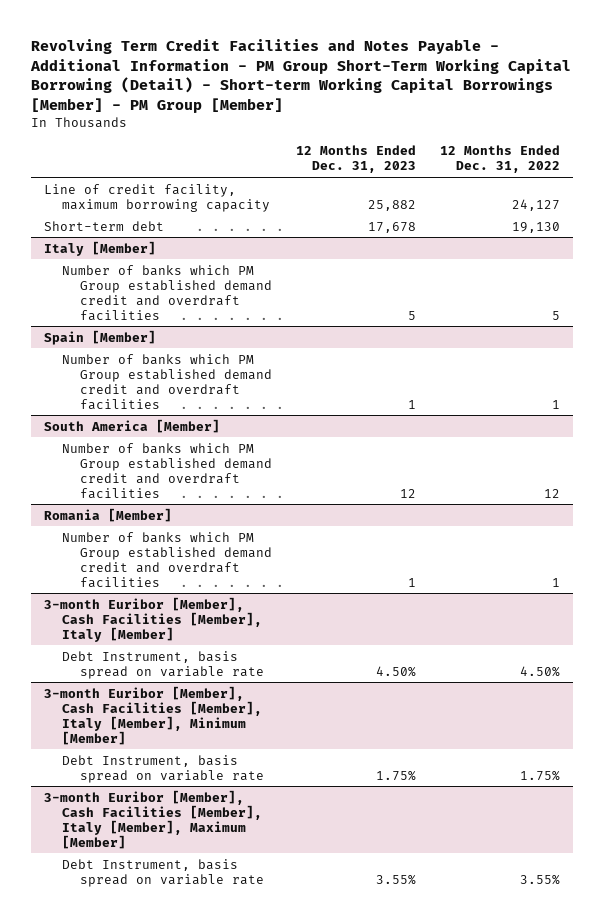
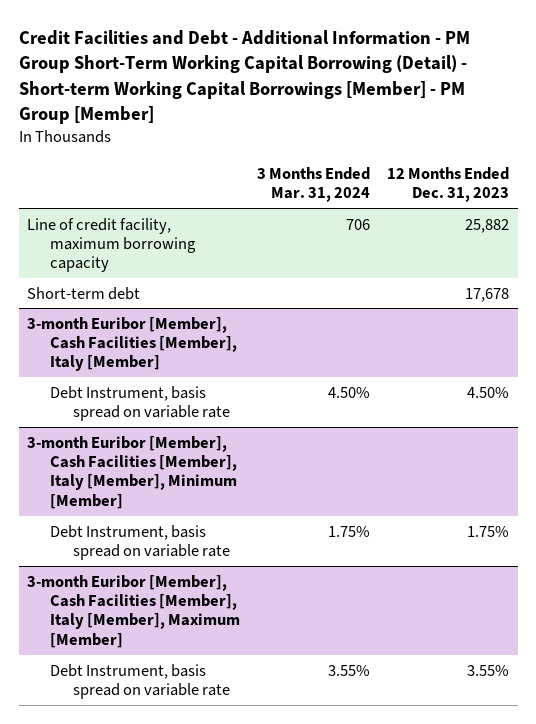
[30,39,572,113] Revolving Term Credit Facilities and Notes Payable - Additional Information - PM Group Short-Term Working Capital Borrowing (Detail) - Short-term Working Capital Borrowings [Member] - PM Group [Member] -> [18,30,470,125] Credit Facilities and Debt - Additional Information - PM Group Short-Term Working Capital Borrowing (Detail) - Short-term Working Capital Borrowings [Member] - PM Group [Member]
[440,145,561,174] 12 Months Ended Dec. 31, 2022 -> none
none -> [257,166,371,203] 3 Months Ended Mar. 31, 2024
[43,240,156,256] Italy [Member] -> none
[61,264,273,321] Number of banks which PM Group established demand credit and overdraft facilities -> none
[43,329,156,345] Spain [Member] -> none
[61,353,273,410] Number of banks which PM Group established demand credit and overdraft facilities -> none
[43,418,220,433] South America [Member] -> none
[61,442,273,499] Number of banks which PM Group established demand credit and overdraft facilities -> none
[43,507,172,522] Romania [Member] -> none
[61,531,273,588] Number of banks which PM Group established demand credit and overdraft facilities -> none

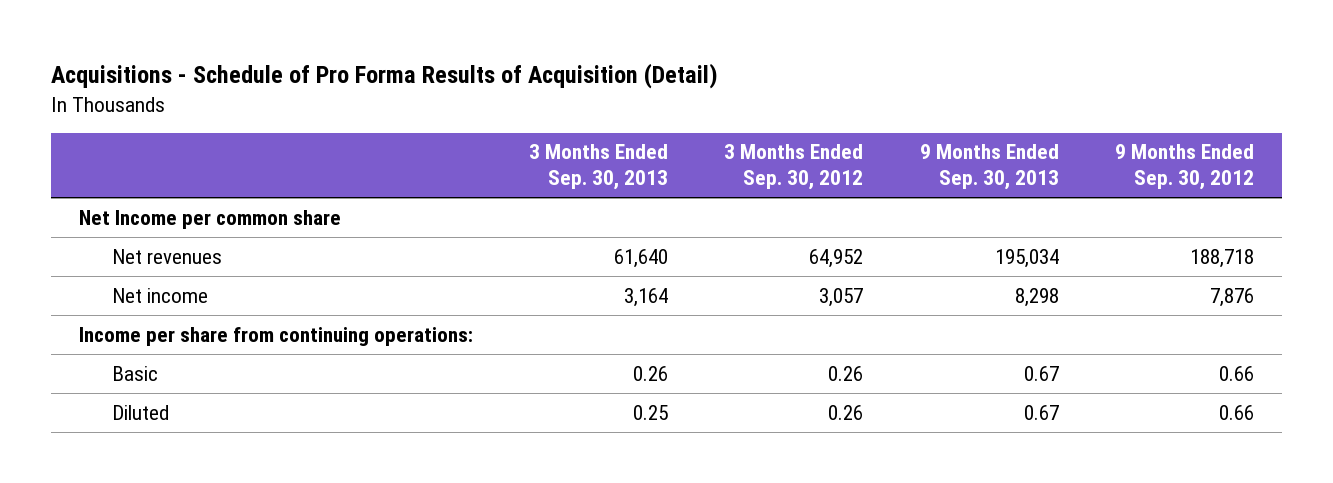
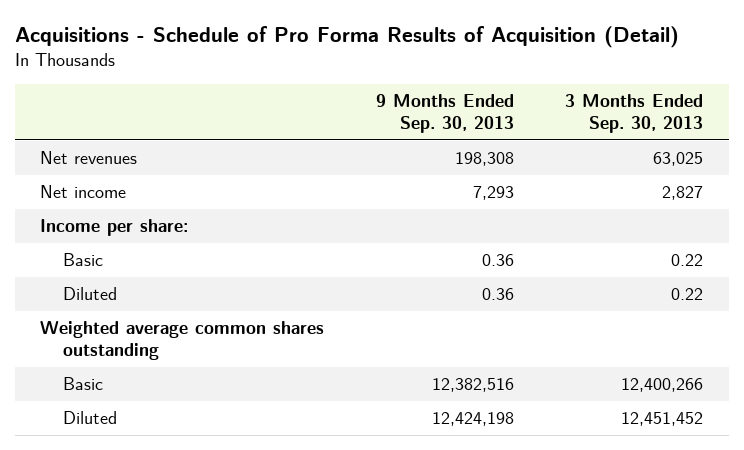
[724,144,864,191] 3 Months Ended Sep. 30, 2012 -> none
[1114,144,1254,191] 9 Months Ended Sep. 30, 2012 -> none
[78,209,341,229] Net Income per common share -> none
[614,248,669,268] 61,640 -> [653,152,704,167] 63,025
[994,248,1059,268] 195,034 -> [454,152,514,167] 198,308
[624,287,669,307] 3,164 -> [662,186,704,201] 2,827
[1014,287,1059,307] 8,298 -> [472,186,514,201] 7,293
[78,326,473,346] Income per share from continuing operations: -> [40,219,189,237] Income per share:
[633,365,669,381] 0.26 -> [671,254,704,267] 0.22
[1023,365,1059,381] 0.67 -> [481,254,514,267] 0.36
[633,404,669,420] 0.25 -> [671,288,704,301] 0.22
[1023,404,1059,420] 0.67 -> [481,288,514,301] 0.36
none -> [40,321,325,361] Weighted average common shares outstanding
none -> [63,377,104,391] Basic
none -> [63,411,118,425] Diluted

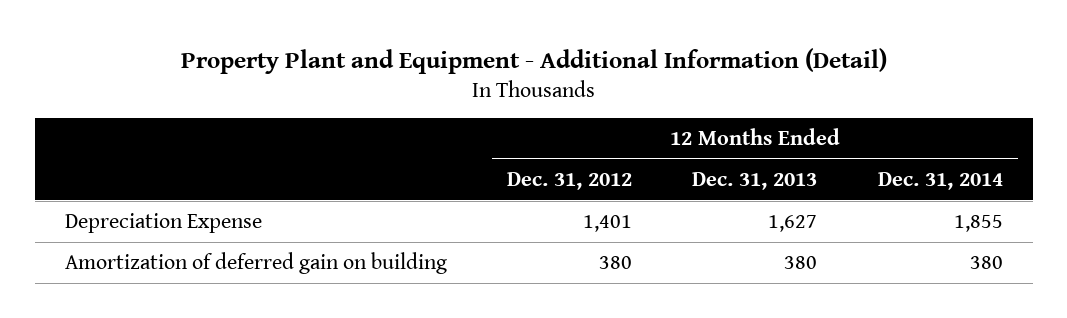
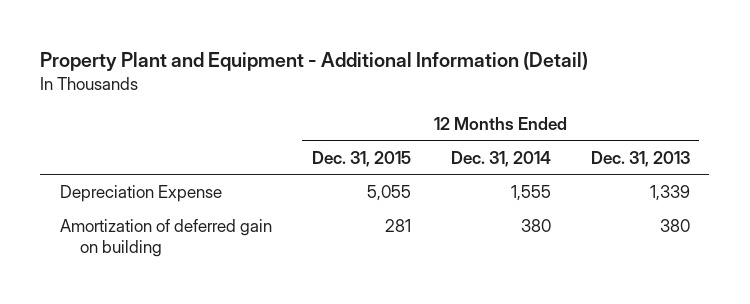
[506,171,632,190] Dec. 31, 2012 -> none
none -> [312,150,412,167] Dec. 31, 2015
[768,215,818,233] 1,627 -> [649,185,690,202] 1,339
[953,215,1003,233] 1,855 -> [510,185,551,202] 1,555

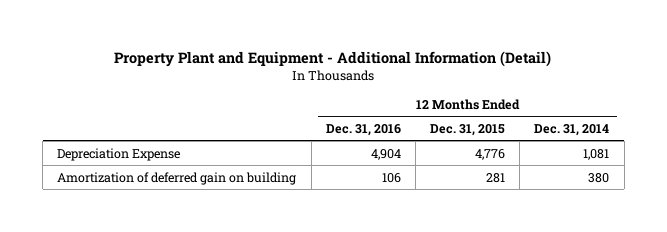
[590,150,690,167] Dec. 31, 2013 -> none
none -> [325,123,401,136] Dec. 31, 2016
[367,185,412,202] 5,055 -> [475,148,506,160] 4,776
[510,185,551,202] 1,555 -> [583,148,610,160] 1,081

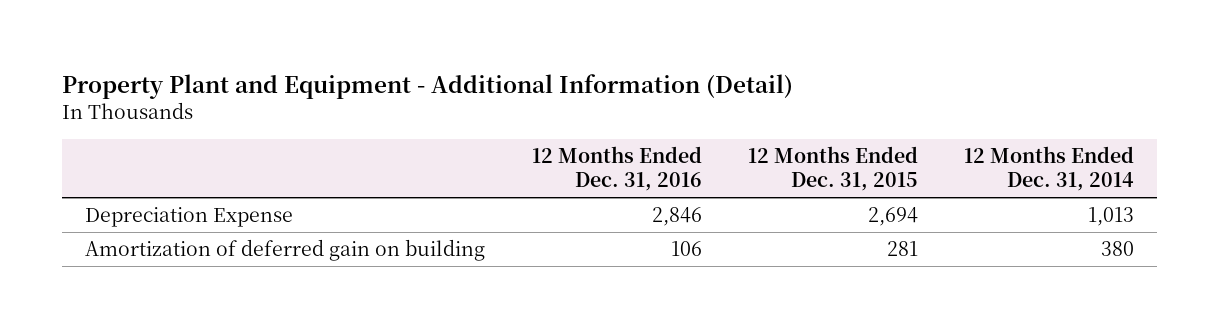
[370,148,401,160] 4,904 -> [651,207,702,227] 2,846
[475,148,506,160] 4,776 -> [867,207,918,227] 2,694
[583,148,610,160] 1,081 -> [1088,207,1135,227] 1,013

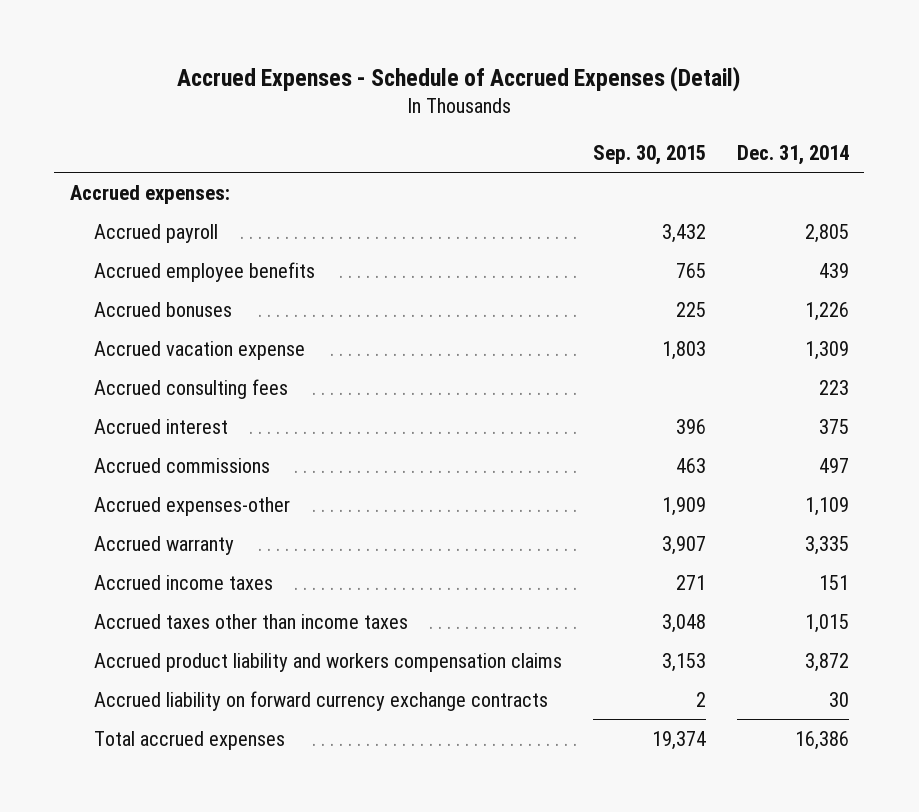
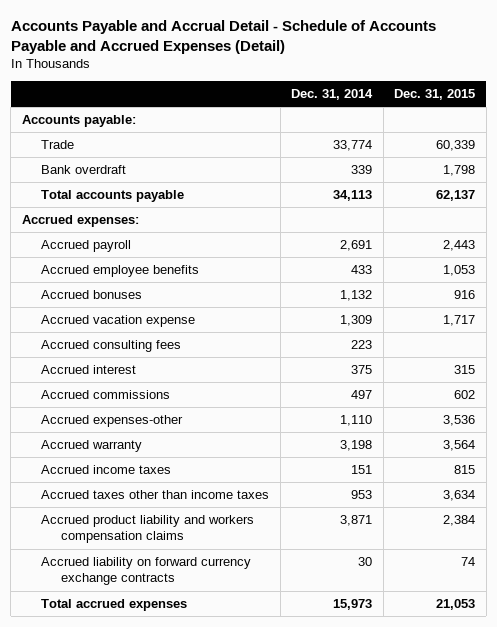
[177,65,741,92] Accrued Expenses - Schedule of Accrued Expenses (Detail) -> [10,19,436,54] Accounts Payable and Accrual Detail - Schedule of Accounts Payable and Accrued Expenses (Detail)
[592,145,706,166] Sep. 30, 2015 -> none
none -> [394,88,476,100] Dec. 31, 2015
none -> [21,115,136,128] Accounts payable:
none -> [41,140,75,150] Trade
none -> [41,165,127,175] Bank overdraft
none -> [41,190,185,203] Total accounts payable
[804,223,849,243] 2,805 -> [340,240,373,252] 2,691
[818,262,849,278] 439 -> [351,265,373,275] 433
[804,301,849,321] 1,226 -> [340,290,373,302] 1,132
[804,496,849,516] 1,109 -> [340,415,373,427] 1,110
[804,535,849,555] 3,335 -> [340,440,373,452] 3,198
[804,613,849,633] 1,015 -> [351,490,373,500] 953
[804,652,849,672] 3,872 -> [340,515,373,527] 3,871
[794,730,849,750] 16,386 -> [333,599,373,611] 15,973

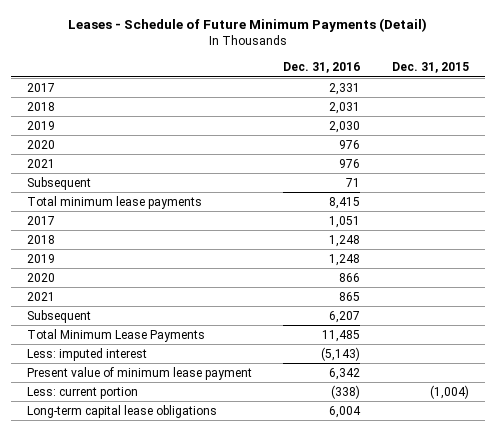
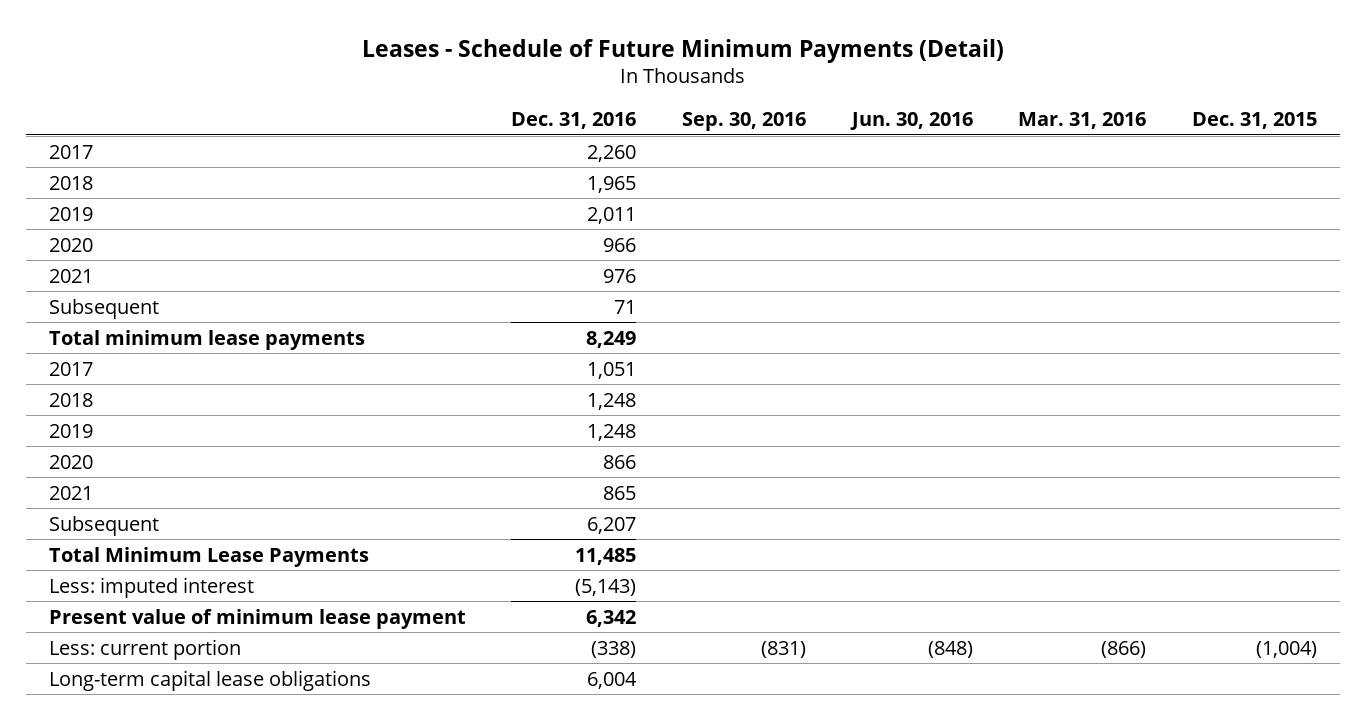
none -> [681,111,806,131] Sep. 30, 2016
none -> [849,111,973,130] Jun. 30, 2016
none -> [1018,111,1147,129] Mar. 31, 2016
[329,82,361,95] 2,331 -> [587,144,637,162] 2,260
[329,101,361,114] 2,031 -> [587,175,637,193] 1,965
[329,120,361,133] 2,030 -> [587,206,637,224] 2,011
[339,139,361,149] 976 -> [603,237,637,252] 966
[329,196,361,209] 8,415 -> [586,330,637,348] 8,249

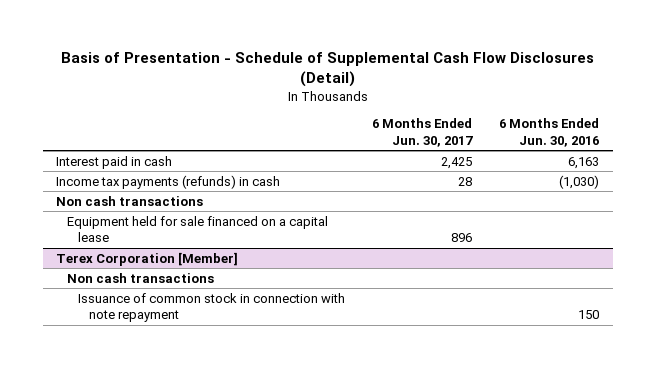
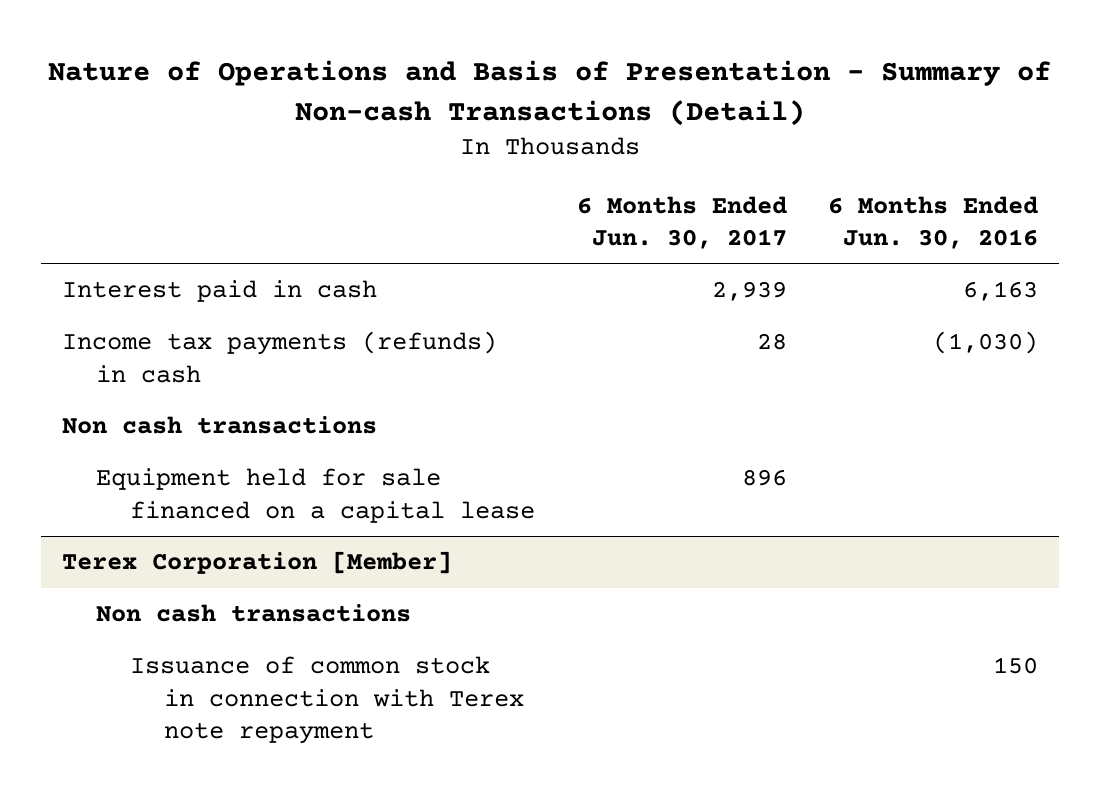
[60,51,594,88] Basis of Presentation - Schedule of Supplemental Cash Flow Disclosures (Detail) -> [48,60,1052,126] Nature of Operations and Basis of Presentation - Summary of Non-cash Transactions (Detail)
[441,156,473,169] 2,425 -> [711,281,787,302] 2,939
[77,292,345,323] Issuance of common stock in connection with note repayment -> [130,656,525,744] Issuance of common stock in connection with Terex note repayment

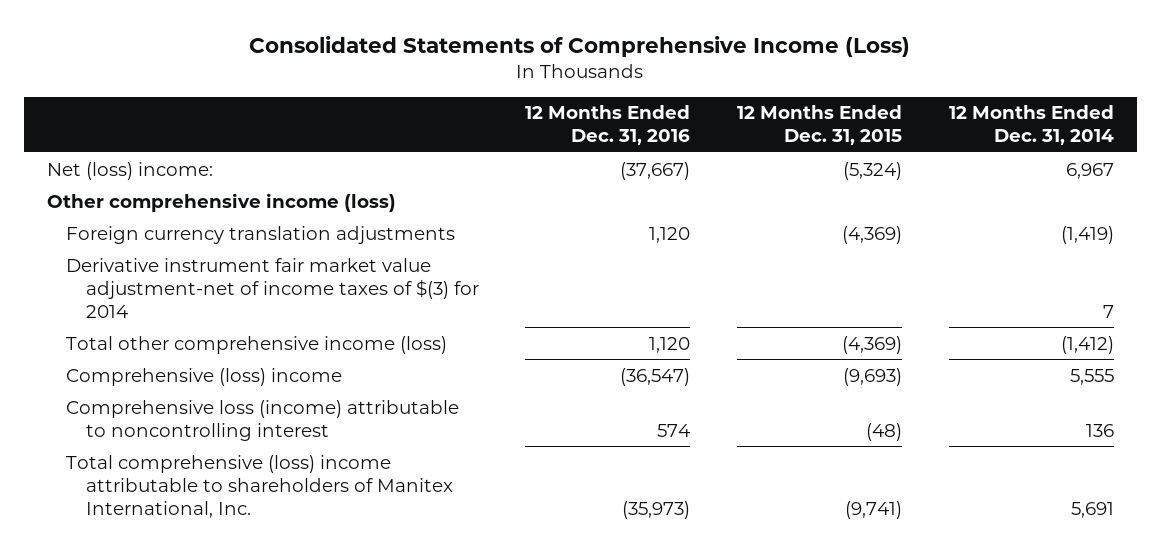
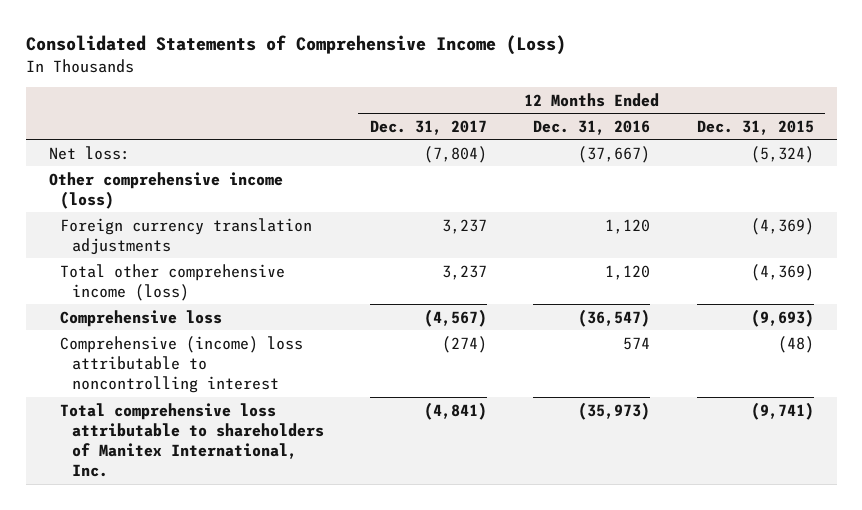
[948,105,1114,146] 12 Months Ended Dec. 31, 2014 -> none
none -> [369,119,487,135] Dec. 31, 2017
[47,161,214,180] Net (loss) income: -> [48,145,130,160] Net loss:
[66,257,479,319] Derivative instrument fair market value adjustment-net of income taxes of $(3) for 2014 -> none
[66,367,343,386] Comprehensive (loss) income -> [60,309,223,327] Comprehensive loss
[66,399,460,441] Comprehensive loss (income) attributable to noncontrolling interest -> [60,335,304,394] Comprehensive (income) loss attributable to noncontrolling interest
[66,454,453,519] Total comprehensive (loss) income attributable to shareholders of Manitex International, Inc. -> [60,402,324,478] Total comprehensive loss attributable to shareholders of Manitex International, Inc.

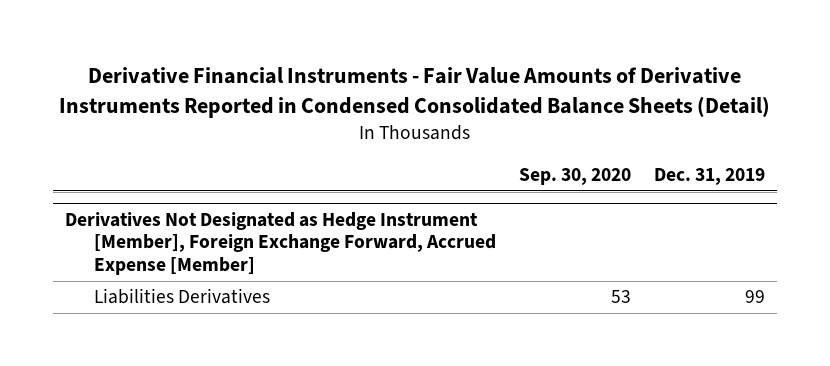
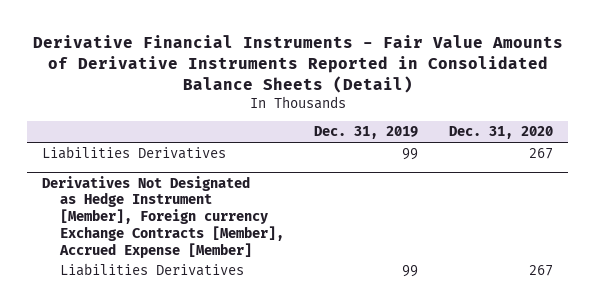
[59,67,771,119] Derivative Financial Instruments - Fair Value Amounts of Derivative Instruments Reported in Condensed Consolidated Balance Sheets (Detail) -> [32,34,563,93] Derivative Financial Instruments - Fair Value Amounts of Derivative Instruments Reported in Consolidated Balance Sheets (Detail)
[519,168,632,186] Sep. 30, 2020 -> none
none -> [449,126,554,140] Dec. 31, 2020
[64,211,496,276] Derivatives Not Designated as Hedge Instrument [Member], Foreign Exchange Forward, Accrued Expense [Member] -> none
none -> [42,175,284,258] Derivatives Not Designated as Hedge Instrument [Member], Foreign currency Exchange Contracts [Member], Accrued Expense [Member]
none -> [59,263,244,277] Liabilities Derivatives

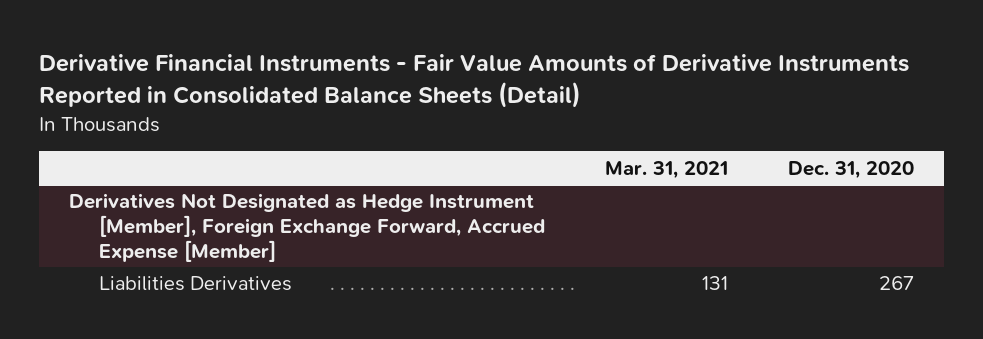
[314,126,419,140] Dec. 31, 2019 -> none
none -> [604,160,728,179] Mar. 31, 2021
[42,146,227,160] Liabilities Derivatives -> none
[42,175,284,258] Derivatives Not Designated as Hedge Instrument [Member], Foreign currency Exchange Contracts [Member], Accrued Expense [Member] -> [69,193,545,262] Derivatives Not Designated as Hedge Instrument [Member], Foreign Exchange Forward, Accrued Expense [Member]

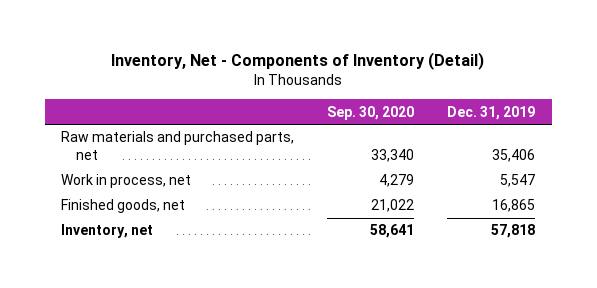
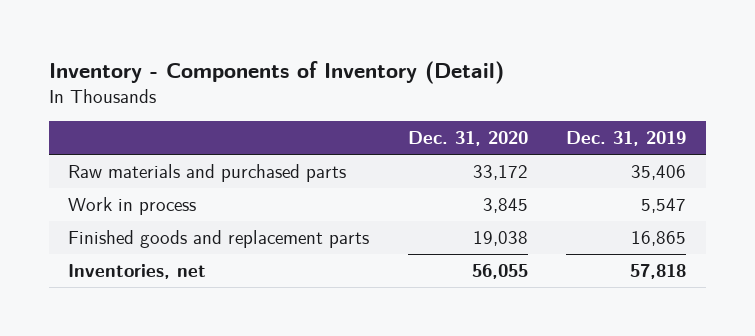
[111,52,485,71] Inventory, Net - Components of Inventory (Detail) -> [48,60,504,84] Inventory - Components of Inventory (Detail)
[327,105,415,120] Sep. 30, 2020 -> none
none -> [407,131,528,147] Dec. 31, 2020
[61,131,295,161] Raw materials and purchased parts, net -> [68,163,347,182] Raw materials and purchased parts
[61,174,192,189] Work in process, net -> [68,196,197,215] Work in process
[61,199,186,214] Finished goods, net -> [68,229,370,248] Finished goods and replacement parts
[61,224,154,239] Inventory, net -> [68,263,207,279] Inventories, net

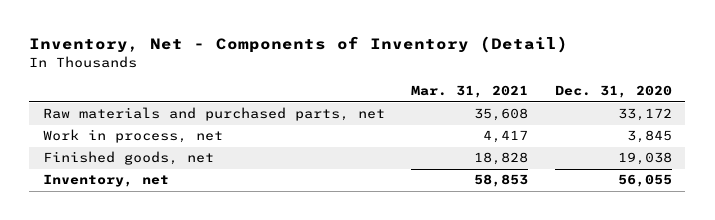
[48,60,504,84] Inventory - Components of Inventory (Detail) -> [29,36,569,54] Inventory, Net - Components of Inventory (Detail)
[566,131,687,147] Dec. 31, 2019 -> none
none -> [411,85,529,99] Mar. 31, 2021
[68,163,347,182] Raw materials and purchased parts -> [42,107,385,122] Raw materials and purchased parts, net
[68,196,197,215] Work in process -> [42,129,223,144] Work in process, net
[68,229,370,248] Finished goods and replacement parts -> [42,151,214,166] Finished goods, net
[68,263,207,279] Inventories, net -> [42,174,169,188] Inventory, net

